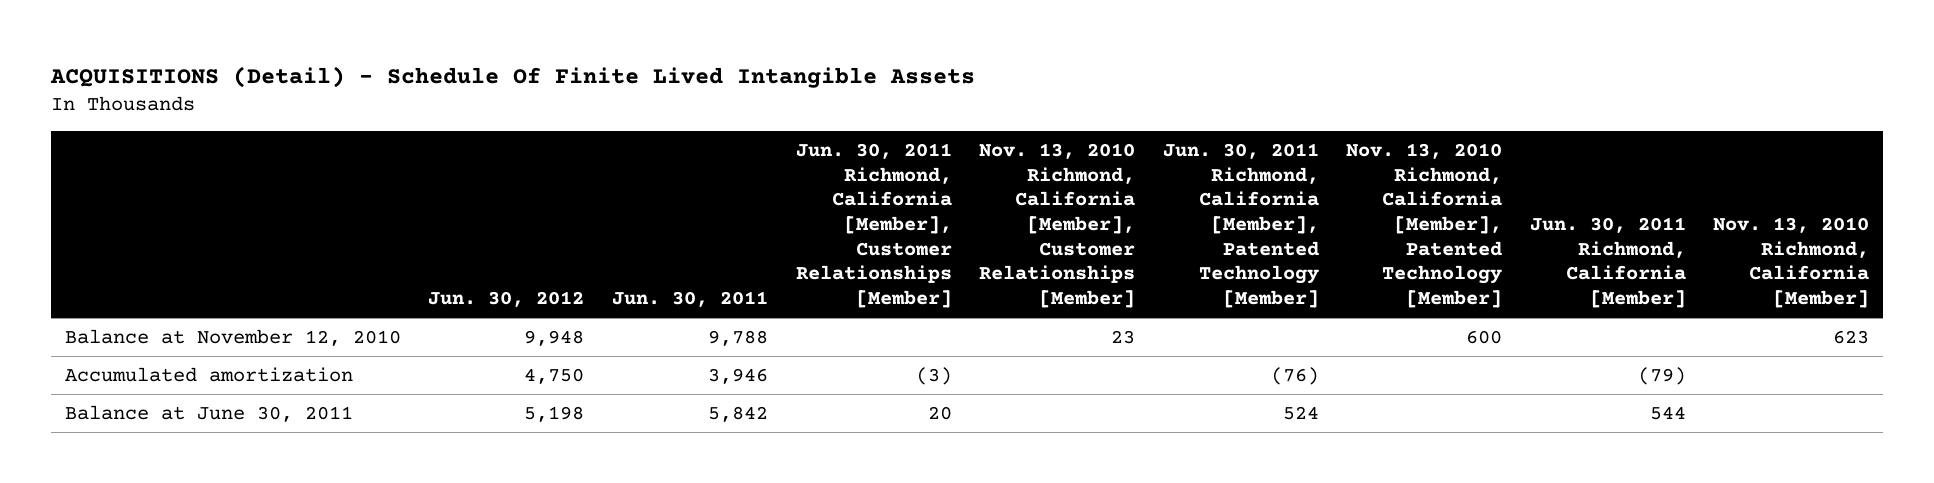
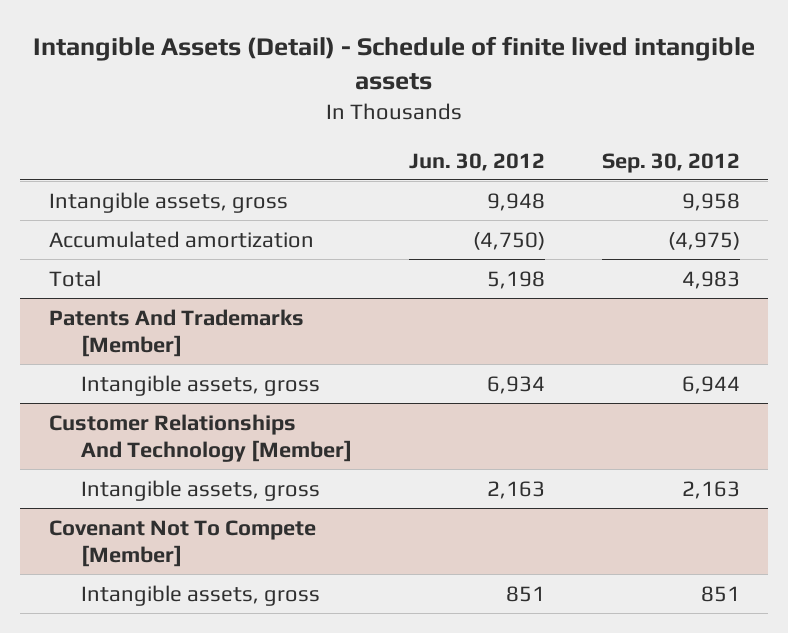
[49,65,975,88] ACQUISITIONS (Detail) - Schedule Of Finite Lived Intangible Assets -> [33,35,756,91] Intangible Assets (Detail) - Schedule of finite lived intangible assets
[611,291,768,308] Jun. 30, 2011 -> none
[795,143,952,309] Jun. 30, 2011 Richmond, California [Member], Customer Relationships [Member] -> none
[979,143,1136,309] Nov. 13, 2010 Richmond, California [Member], Customer Relationships [Member] -> none
[1162,143,1319,309] Jun. 30, 2011 Richmond, California [Member], Patented Technology [Member] -> none
[1346,143,1503,309] Nov. 13, 2010 Richmond, California [Member], Patented Technology [Member] -> none
[1529,217,1686,309] Jun. 30, 2011 Richmond, California [Member] -> none
[1713,217,1870,309] Nov. 13, 2010 Richmond, California [Member] -> none
none -> [601,152,740,173] Sep. 30, 2012
[64,329,401,347] Balance at November 12, 2010 -> [48,191,288,213] Intangible assets, gross
[524,368,585,385] 4,750 -> [472,231,545,250] (4,750)
[64,405,353,423] Balance at June 30, 2011 -> [48,269,101,287] Total
none -> [48,308,304,358] Patents And Trademarks [Member]
none -> [80,374,320,396] Intangible assets, gross
none -> [48,413,352,463] Customer Relationships And Technology [Member]
none -> [80,479,320,501] Intangible assets, gross
none -> [48,519,316,568] Covenant Not To Compete [Member]
none -> [80,584,320,606] Intangible assets, gross

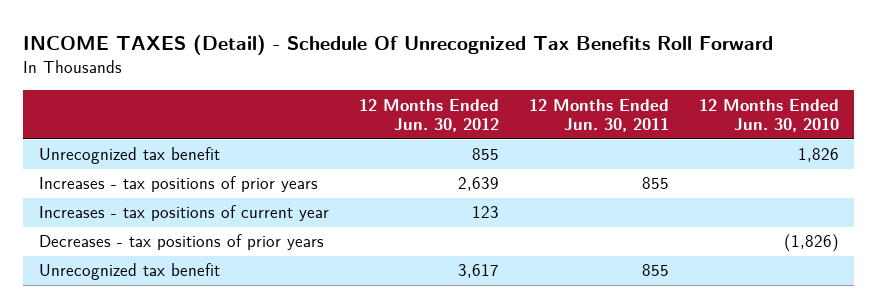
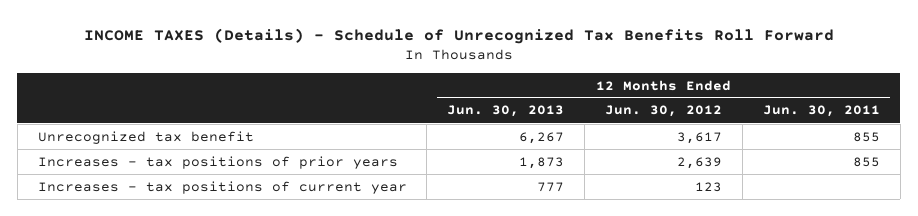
[23,34,774,55] INCOME TAXES (Detail) - Schedule Of Unrecognized Tax Benefits Roll Forward -> [83,27,834,44] INCOME TAXES (Details) - Schedule of Unrecognized Tax Benefits Roll Forward
[699,98,840,133] 12 Months Ended Jun. 30, 2010 -> none
none -> [447,105,565,118] Jun. 30, 2013
[38,147,220,165] Unrecognized tax benefit -> none
[38,263,220,281] Unrecognized tax benefit -> [37,130,254,144] Unrecognized tax benefit
[38,234,324,251] Decreases - tax positions of prior years -> none

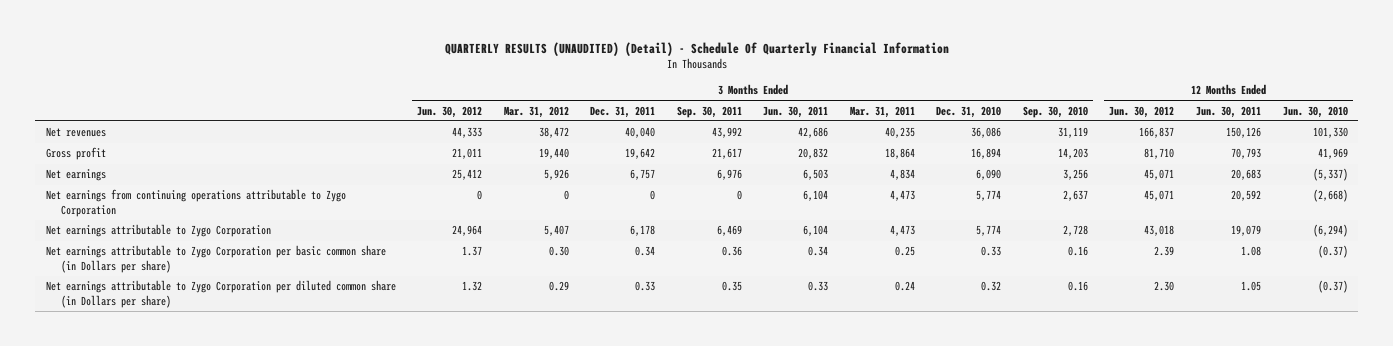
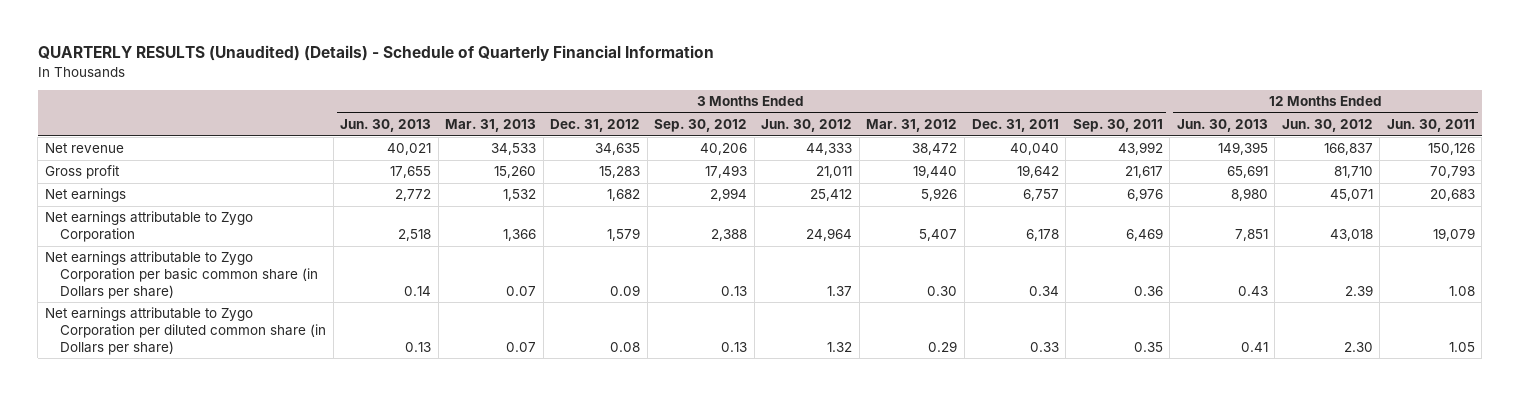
[444,41,949,56] QUARTERLY RESULTS (UNAUDITED) (Detail) - Schedule Of Quarterly Financial Information -> [37,45,714,62] QUARTERLY RESULTS (Unaudited) (Details) - Schedule of Quarterly Financial Information
[763,105,829,118] Jun. 30, 2011 -> none
[849,105,915,118] Mar. 31, 2011 -> none
[936,105,1002,118] Dec. 31, 2010 -> none
[1022,105,1088,118] Sep. 30, 2010 -> none
[1282,105,1348,118] Jun. 30, 2010 -> none
none -> [340,119,432,133] Jun. 30, 2013
none -> [445,119,537,133] Mar. 31, 2013
none -> [550,119,641,133] Dec. 31, 2012
none -> [654,119,748,133] Sep. 30, 2012
none -> [1176,119,1268,133] Jun. 30, 2013
[45,127,106,138] Net revenues -> [44,143,124,154] Net revenue
[45,189,346,217] Net earnings from continuing operations attributable to Zygo Corporation -> none

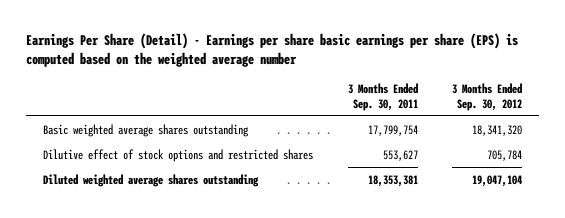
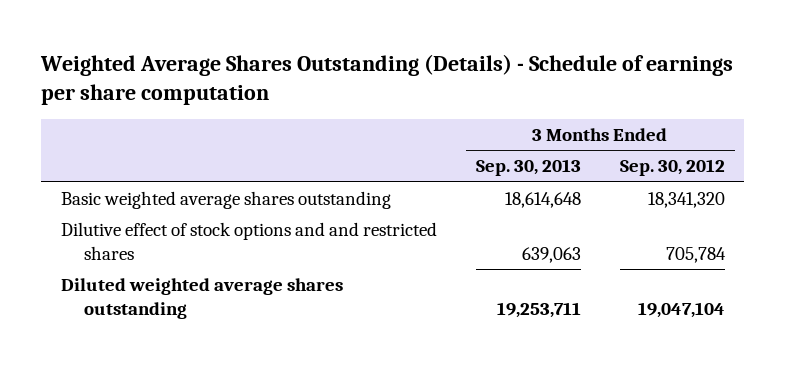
[26,33,519,67] Earnings Per Share (Detail) - Earnings per share basic earnings per share (EPS) is computed based on the weighted average number -> [40,53,734,106] Weighted Average Shares Outstanding (Details) - Schedule of earnings per share computation
[347,82,418,111] 3 Months Ended Sep. 30, 2011 -> none
none -> [475,159,581,177] Sep. 30, 2013
[43,148,314,162] Dilutive effect of stock options and restricted shares -> [60,222,437,261] Dilutive effect of stock options and and restricted shares

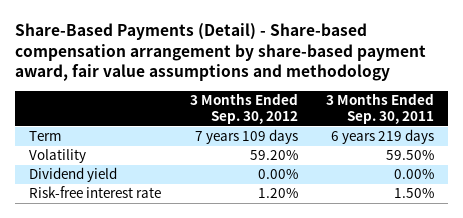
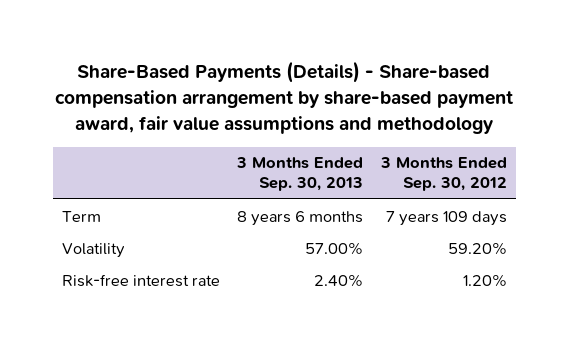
[15,22,427,82] Share-Based Payments (Detail) - Share-based compensation arrangement by share-based payment award, fair value assumptions and methodology -> [55,61,514,134] Share-Based Payments (Details) - Share-based compensation arrangement by share-based payment award, fair value assumptions and methodology
[326,93,435,124] 3 Months Ended Sep. 30, 2011 -> none
none -> [236,157,364,192] 3 Months Ended Sep. 30, 2013
[29,167,118,183] Dividend yield -> none

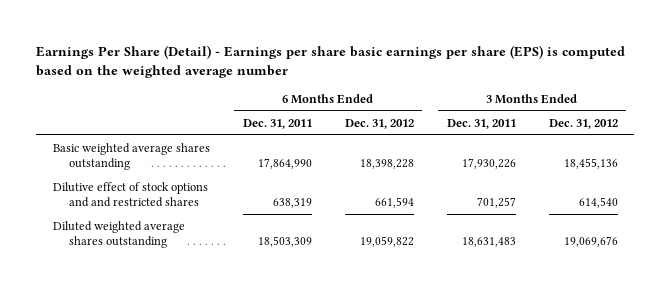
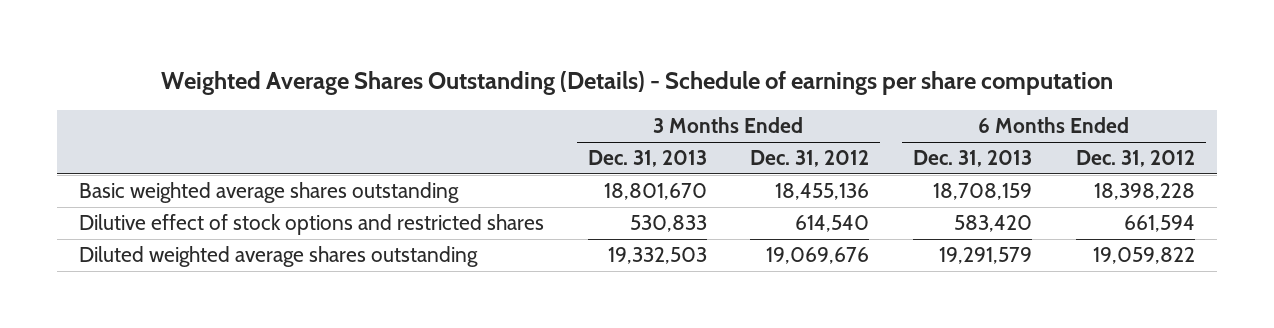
[36,44,626,78] Earnings Per Share (Detail) - Earnings per share basic earnings per share (EPS) is computed based on the weighted average number -> [160,71,1113,96] Weighted Average Shares Outstanding (Details) - Schedule of earnings per share computation
[242,118,312,129] Dec. 31, 2011 -> none
[446,118,516,129] Dec. 31, 2011 -> none
none -> [587,150,707,168] Dec. 31, 2013
none -> [913,150,1033,168] Dec. 31, 2013
[52,181,208,208] Dilutive effect of stock options and and restricted shares -> [78,214,544,236] Dilutive effect of stock options and restricted shares

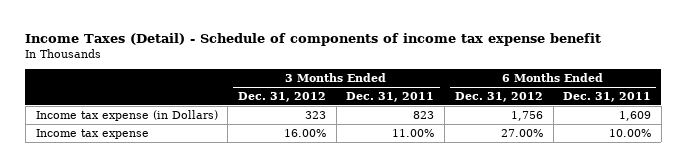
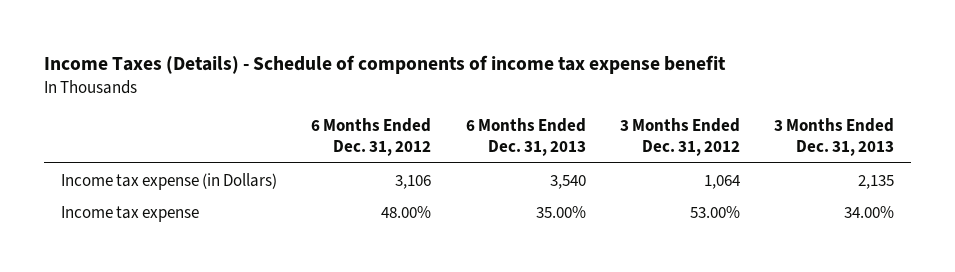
[25,32,602,46] Income Taxes (Detail) - Schedule of components of income tax expense benefit -> [43,54,726,74] Income Taxes (Details) - Schedule of components of income tax expense benefit
[346,92,435,103] Dec. 31, 2011 -> none
[563,92,652,103] Dec. 31, 2011 -> none
none -> [465,118,586,157] 6 Months Ended Dec. 31, 2013
none -> [773,118,894,157] 3 Months Ended Dec. 31, 2013
[305,111,327,120] 323 -> [703,174,740,189] 1,064
[510,111,543,122] 1,756 -> [395,174,432,189] 3,106
[284,129,327,138] 16.00% -> [689,205,740,218] 53.00%
[500,129,543,138] 27.00% -> [381,205,432,218] 48.00%

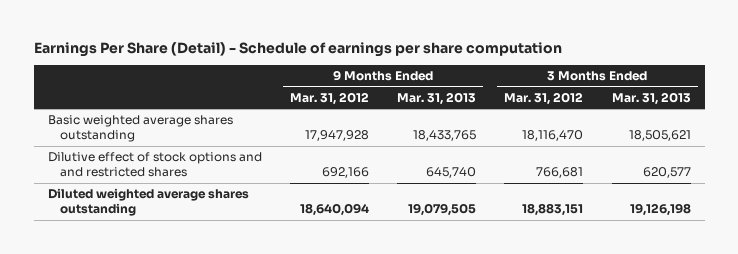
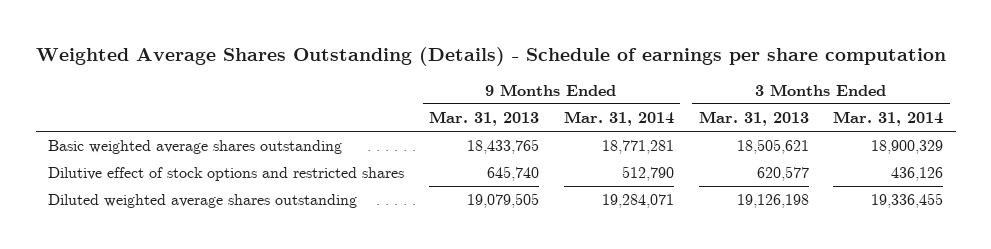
[33,41,562,57] Earnings Per Share (Detail) - Schedule of earnings per share computation -> [35,46,946,66] Weighted Average Shares Outstanding (Details) - Schedule of earnings per share computation
[289,91,369,105] Mar. 31, 2012 -> none
[504,91,584,105] Mar. 31, 2012 -> none
none -> [563,111,674,127] Mar. 31, 2014
none -> [833,111,944,127] Mar. 31, 2014
[47,152,262,178] Dilutive effect of stock options and and restricted shares -> [48,167,405,182] Dilutive effect of stock options and restricted shares

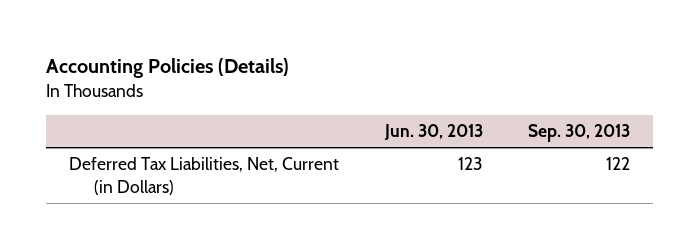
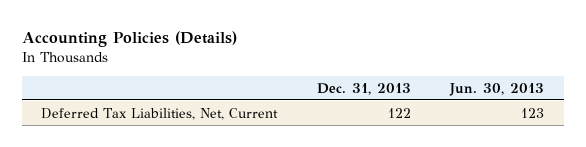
[528,124,631,143] Sep. 30, 2013 -> none
none -> [316,82,411,95] Dec. 31, 2013
[68,157,339,195] Deferred Tax Liabilities, Net, Current (in Dollars) -> [41,107,279,120] Deferred Tax Liabilities, Net, Current

